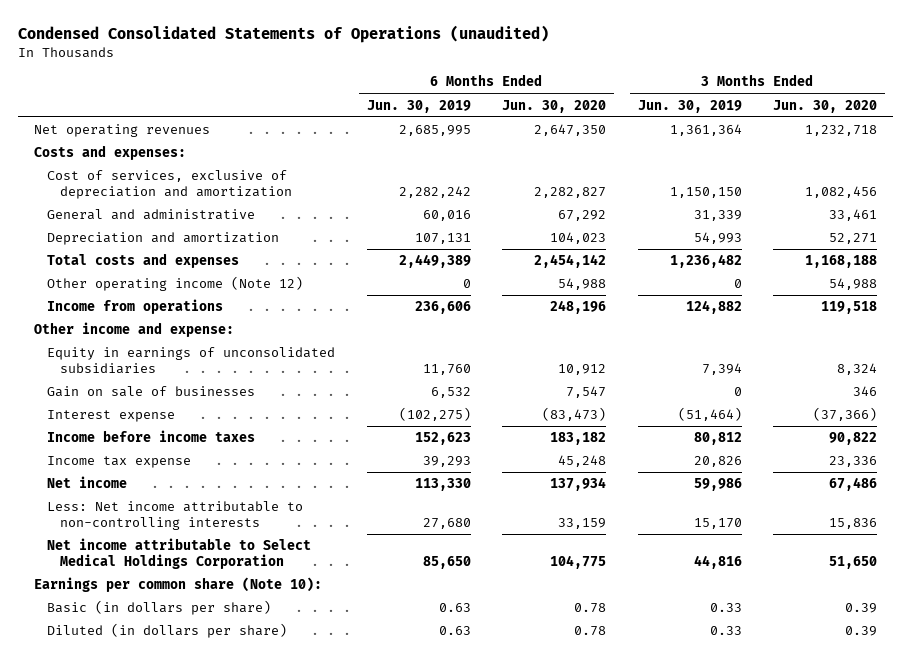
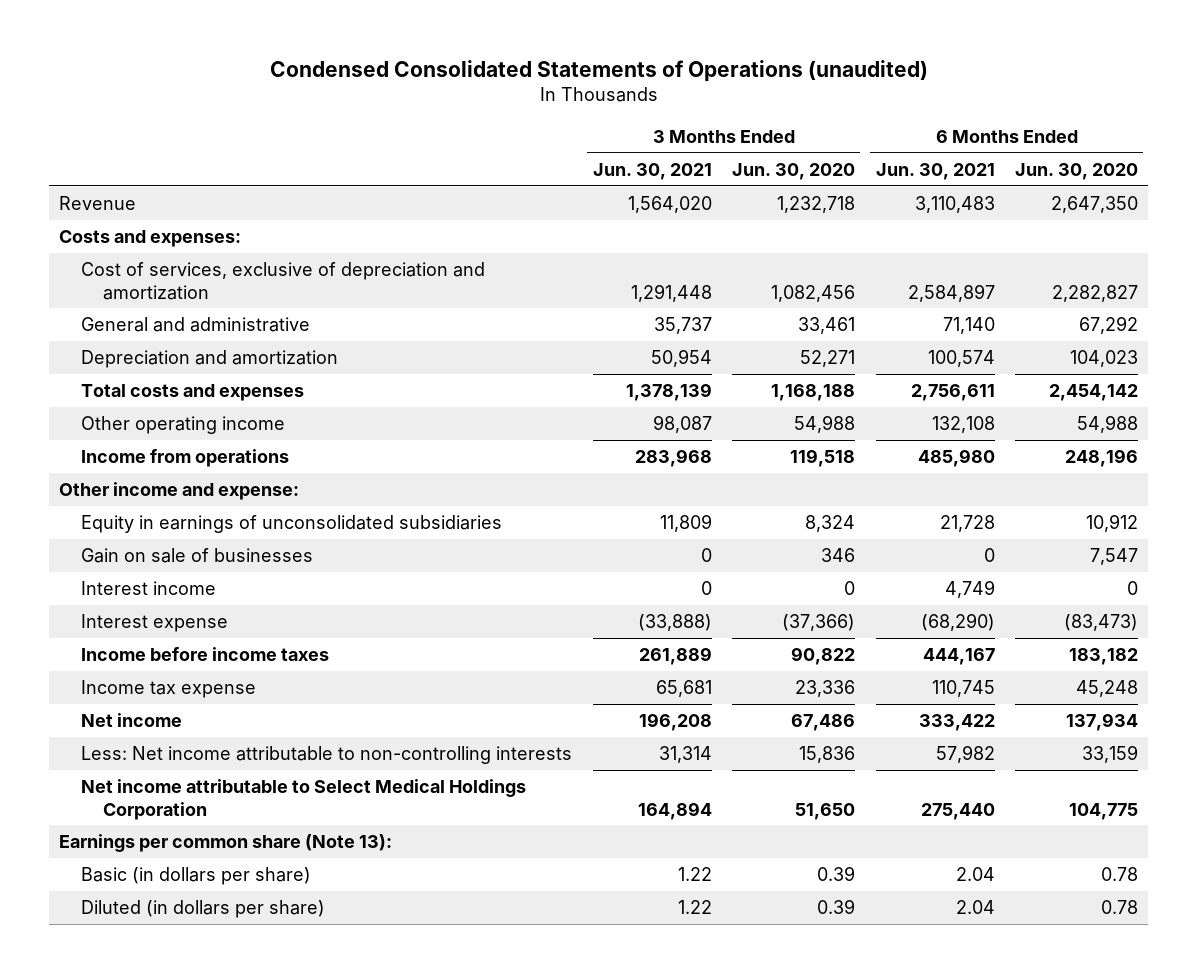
[366,99,471,113] Jun. 30, 2019 -> none
[637,99,742,113] Jun. 30, 2019 -> none
none -> [592,162,712,180] Jun. 30, 2021
none -> [875,162,995,180] Jun. 30, 2021
[34,124,211,138] Net operating revenues -> [58,196,136,211] Revenue
[47,276,304,292] Other operating income (Note 12) -> [81,416,286,435] Other operating income
none -> [81,581,217,596] Interest income
[34,577,323,593] Earnings per common share (Note 10): -> [58,834,392,853] Earnings per common share (Note 13):

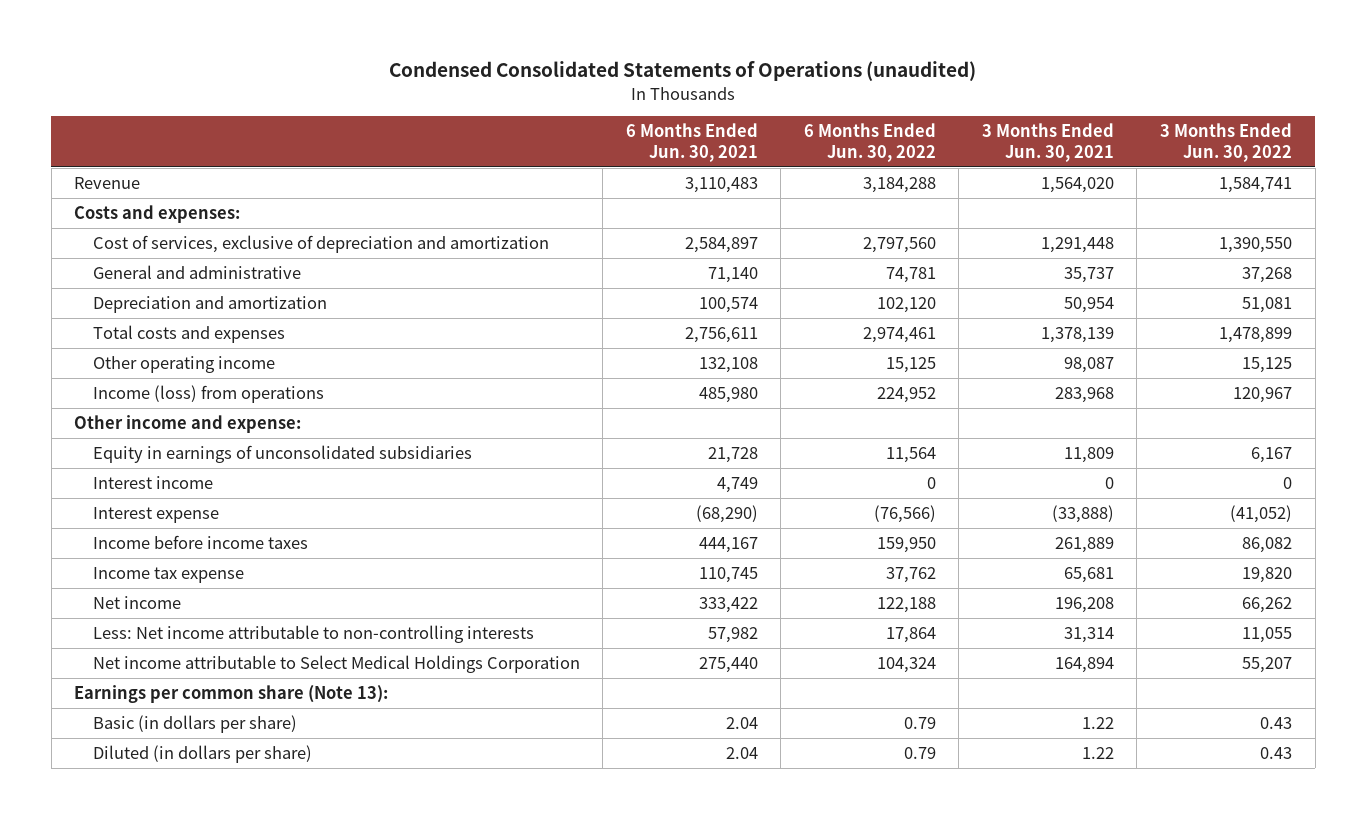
[732,162,856,180] Jun. 30, 2020 -> none
[1015,162,1139,180] Jun. 30, 2020 -> none
none -> [803,123,936,162] 6 Months Ended Jun. 30, 2022
none -> [1159,123,1292,162] 3 Months Ended Jun. 30, 2022
[81,449,290,468] Income from operations -> [92,385,324,404] Income (loss) from operations
[81,548,314,564] Gain on sale of businesses -> none

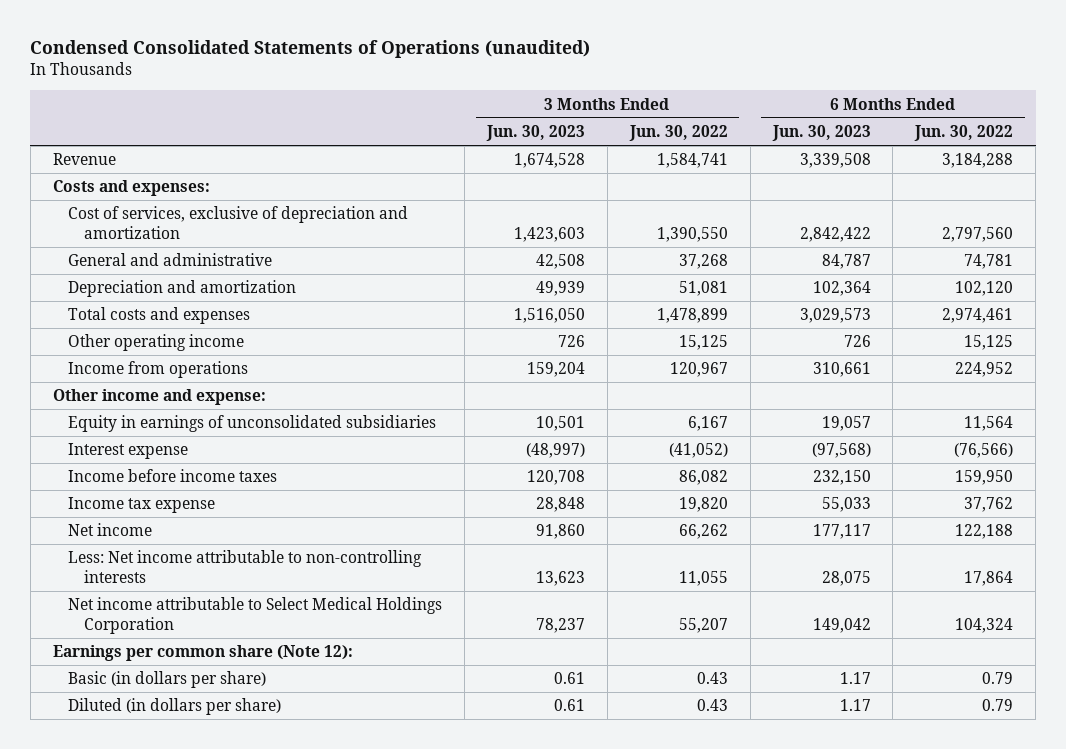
[625,123,758,162] 6 Months Ended Jun. 30, 2021 -> none
[981,123,1114,162] 3 Months Ended Jun. 30, 2021 -> none
none -> [486,125,586,142] Jun. 30, 2023
none -> [771,125,871,142] Jun. 30, 2023
[92,385,324,404] Income (loss) from operations -> [68,361,249,379] Income from operations
[92,476,213,490] Interest income -> none
[74,685,389,704] Earnings per common share (Note 13): -> [52,645,353,662] Earnings per common share (Note 12):

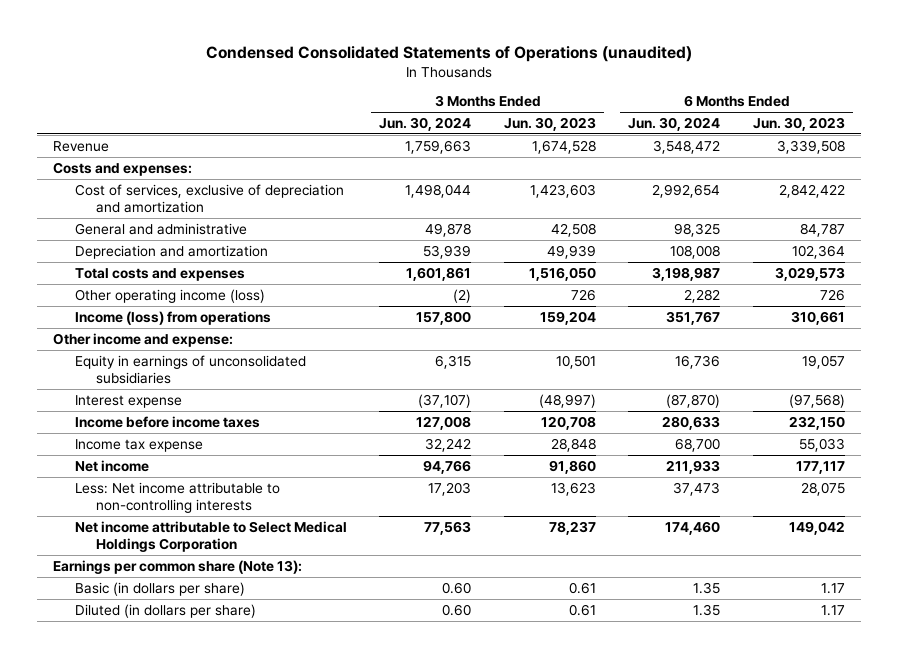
[628,125,728,142] Jun. 30, 2022 -> none
[914,125,1014,142] Jun. 30, 2022 -> none
none -> [379,117,472,132] Jun. 30, 2024
none -> [628,117,721,132] Jun. 30, 2024
[68,334,245,352] Other operating income -> [74,288,265,303] Other operating income (loss)
[68,361,249,379] Income from operations -> [74,310,271,325] Income (loss) from operations
[52,645,353,662] Earnings per common share (Note 12): -> [53,559,303,574] Earnings per common share (Note 13):

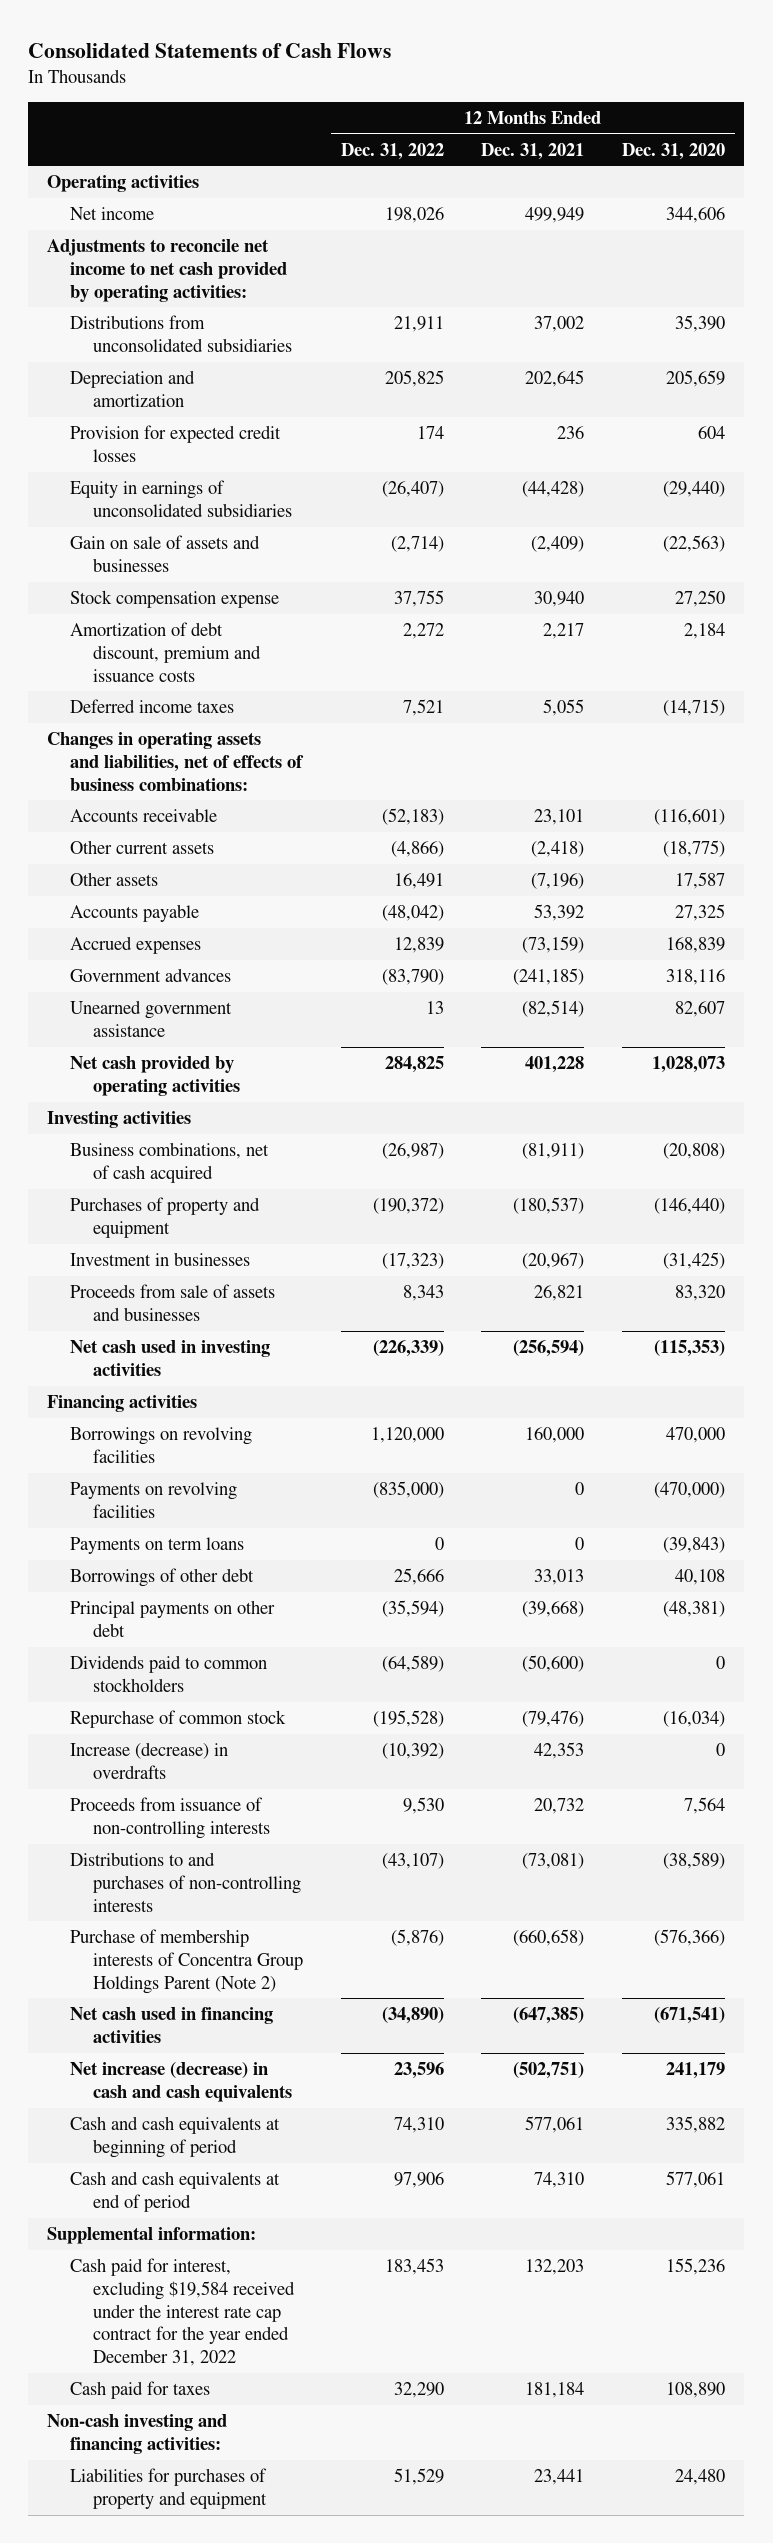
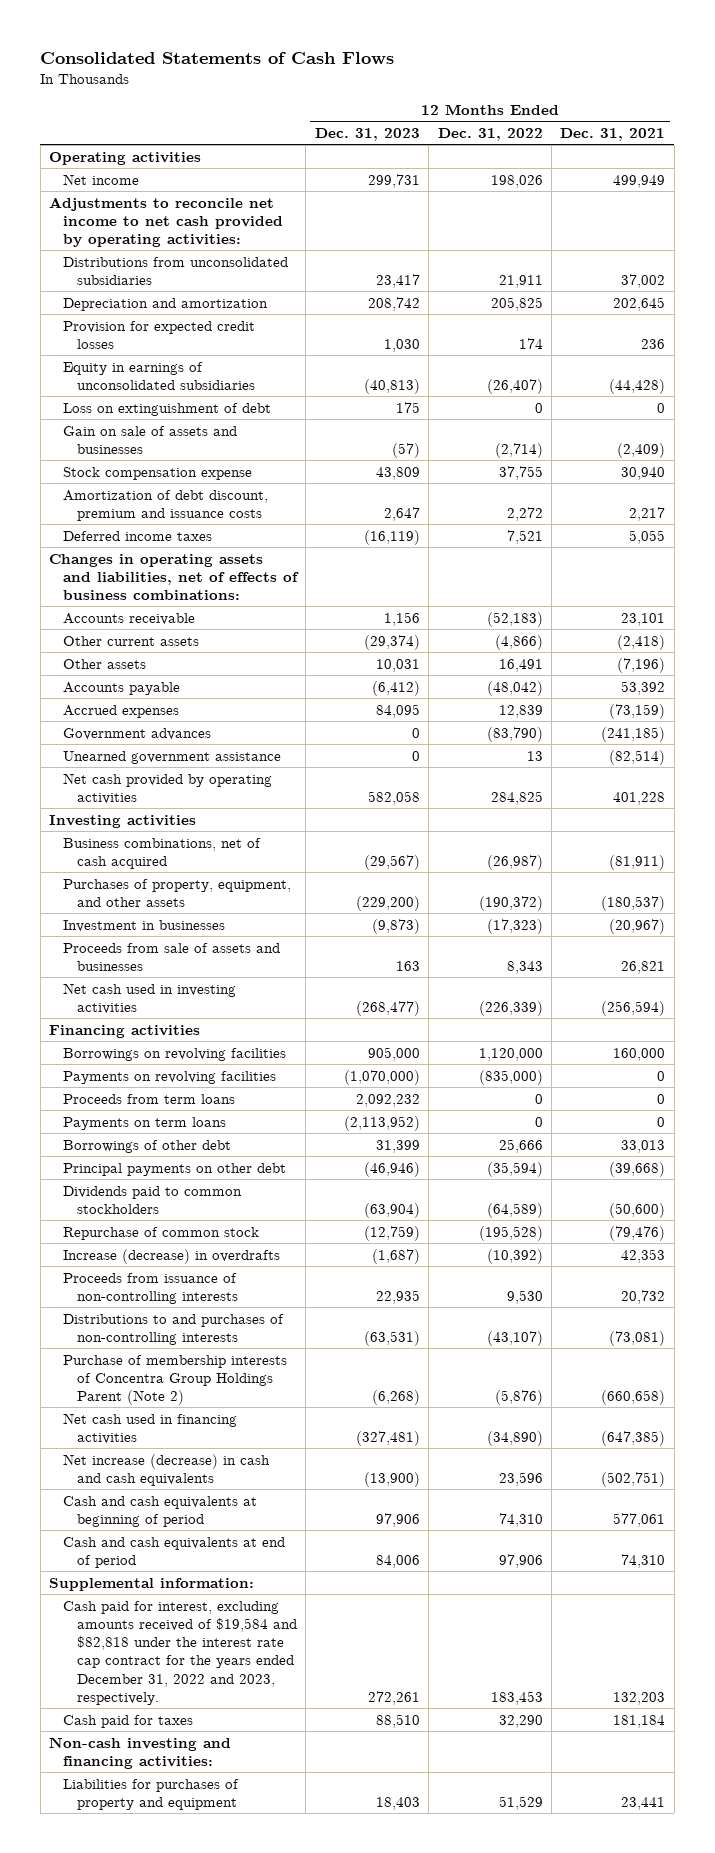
[622,142,726,160] Dec. 31, 2020 -> none
none -> [314,128,420,142] Dec. 31, 2023
none -> [63,402,272,416] Loss on extinguishment of debt
[70,1197,261,1238] Purchases of property and equipment -> [63,878,292,907] Purchases of property, equipment, and other assets
none -> [63,1093,236,1104] Proceeds from term loans
[70,2258,295,2367] Cash paid for interest, excluding $19,584 received under the interest rate cap contract for the year ended December 31, 2022 -> [63,1600,297,1705] Cash paid for interest, excluding amounts received of $19,584 and $82,818 under the interest rate cap contract for the years ended December 31, 2022 and 2023, respectively.

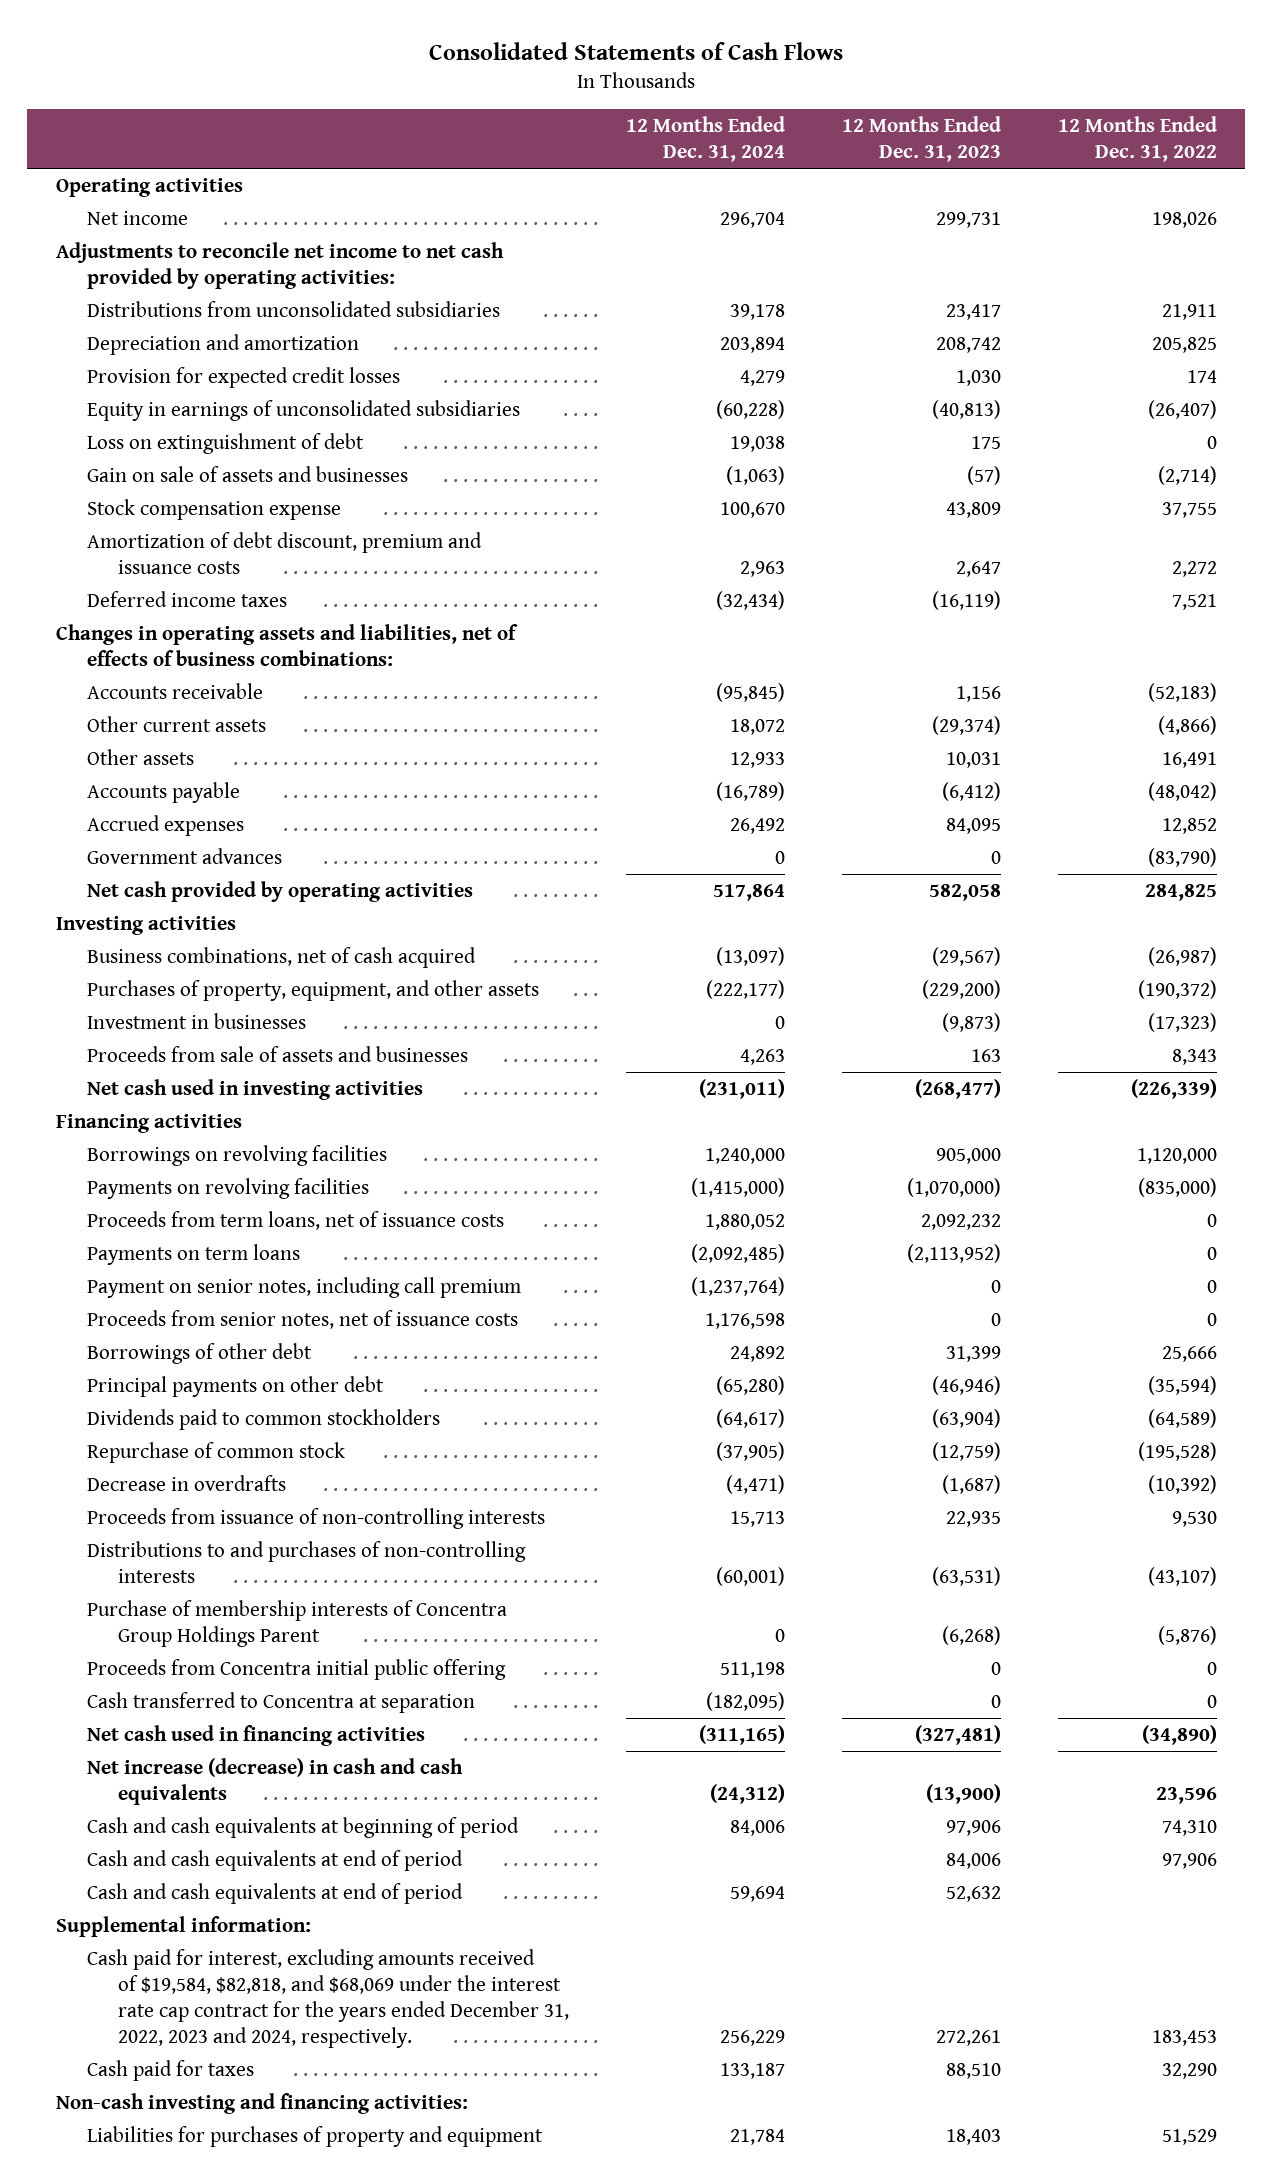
[560,128,666,142] Dec. 31, 2021 -> none
none -> [626,116,786,163] 12 Months Ended Dec. 31, 2024
[498,704,543,718] 12,839 -> [1161,818,1217,835] 12,852
[63,750,282,764] Unearned government assistance -> none
[63,1093,236,1104] Proceeds from term loans -> [87,1211,505,1231] Proceeds from term loans, net of issuance costs
none -> [87,1277,522,1299] Payment on senior notes, including call premium
none -> [87,1310,519,1330] Proceeds from senior notes, net of issuance costs
[63,1248,281,1264] Increase (decrease) in overdrafts -> [87,1475,287,1492] Decrease in overdrafts
[63,1354,288,1406] Purchase of membership interests of Concentra Group Holdings Parent (Note 2) -> [87,1600,508,1648] Purchase of membership interests of Concentra Group Holdings Parent
none -> [87,1659,507,1681] Proceeds from Concentra initial public offering
none -> [87,1692,476,1714] Cash transferred to Concentra at separation
none -> [87,1883,464,1905] Cash and cash equivalents at end of period
[63,1600,297,1705] Cash paid for interest, excluding amounts received of $19,584 and $82,818 under the interest rate cap contract for the years ended December 31, 2022 and 2023, respectively. -> [87,1949,570,2049] Cash paid for interest, excluding amounts received of $19,584, $82,818, and $68,069 under the interest rate cap contract for the years ended December 31, 2022, 2023 and 2024, respectively.

